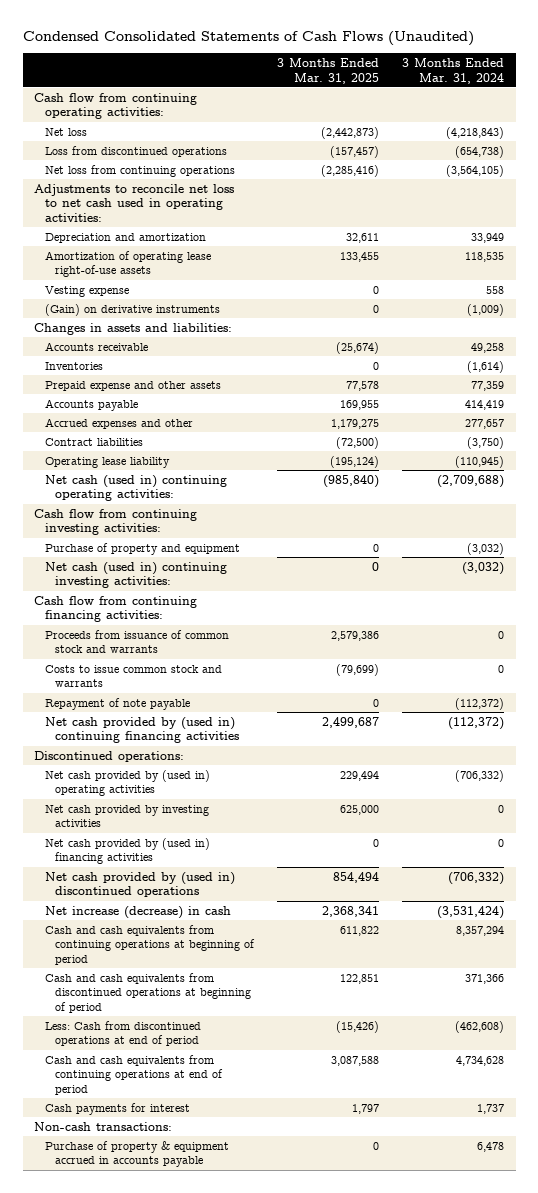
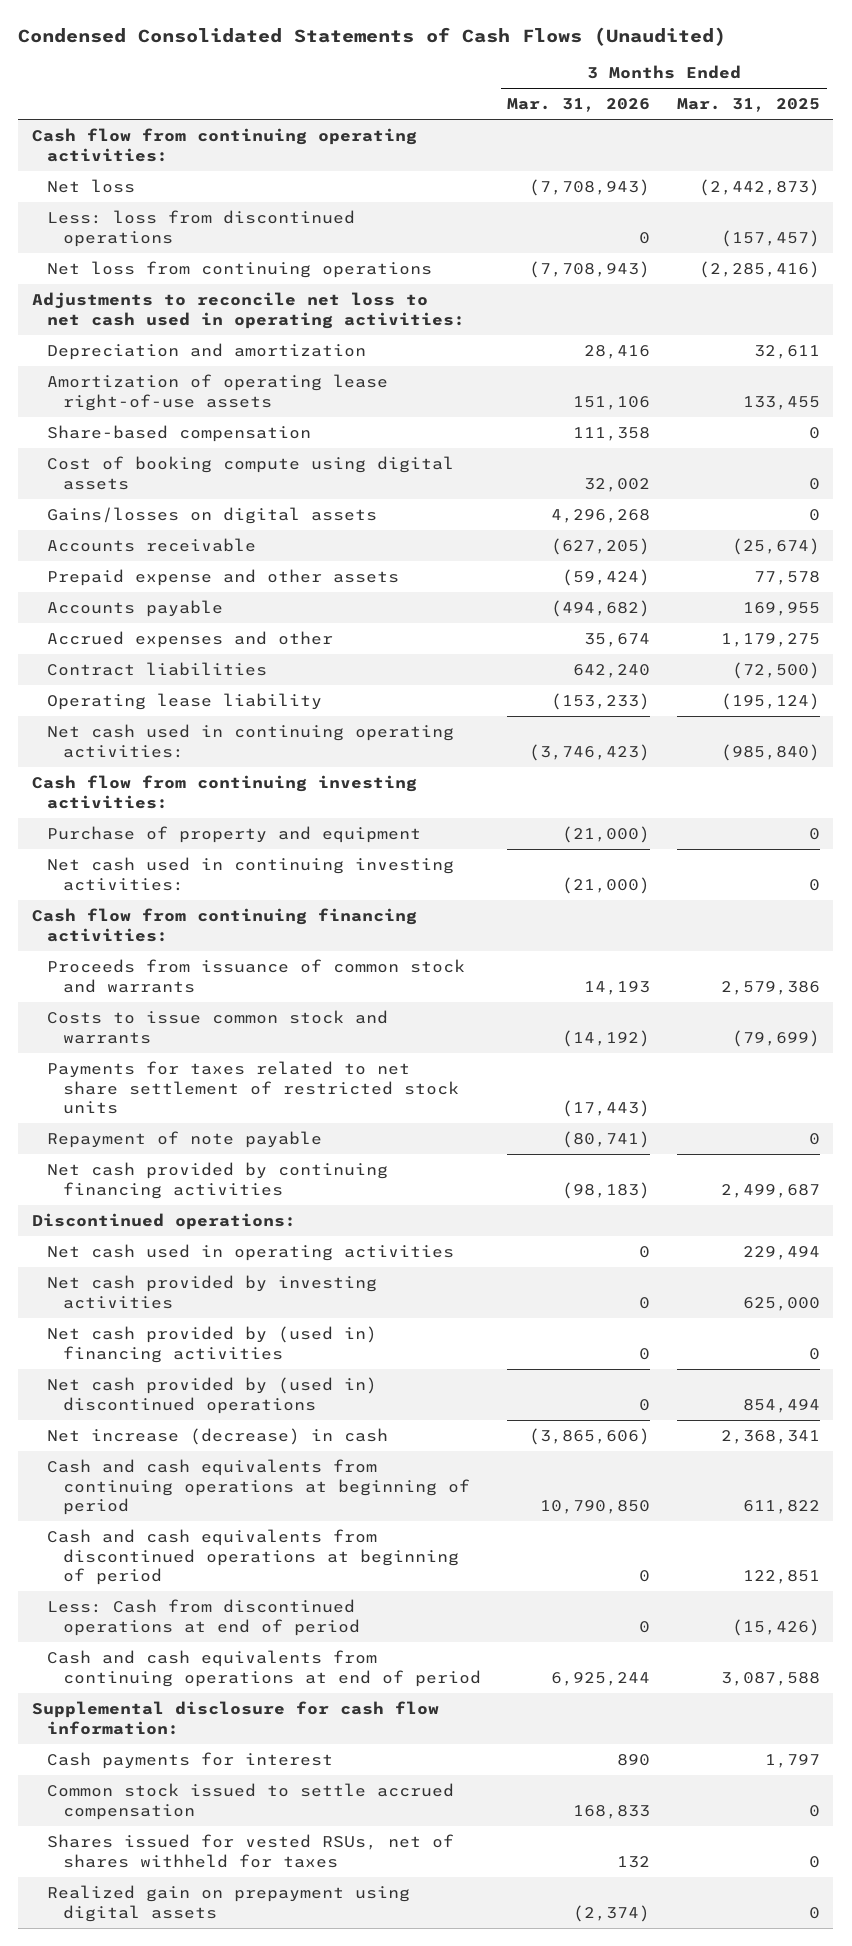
[401,57,504,84] 3 Months Ended Mar. 31, 2024 -> none
none -> [507,98,651,113] Mar. 31, 2026
[44,145,227,157] Loss from discontinued operations -> [47,209,356,247] Less: loss from discontinued operations
[44,303,220,316] (Gain) on derivative instruments -> none
[34,322,233,335] Changes in assets and liabilities: -> none
[44,285,129,297] Vesting expense -> [47,424,312,442] Share-based compensation
none -> [47,455,455,490] Cost of booking compute using digital assets
none -> [47,506,378,524] Gains/losses on digital assets
[44,361,103,370] Inventories -> none
[44,474,227,502] Net cash (used in) continuing operating activities: -> [47,723,455,758] Net cash used in continuing operating activities:
[44,561,227,589] Net cash (used in) continuing investing activities: -> [47,856,455,891] Net cash used in continuing investing activities:
none -> [47,1060,459,1115] Payments for taxes related to net share settlement of restricted stock units
[44,716,239,744] Net cash provided by (used in) continuing financing activities -> [47,1161,389,1199] Net cash provided by continuing financing activities
[44,769,210,797] Net cash provided by (used in) operating activities -> [47,1243,455,1261] Net cash used in operating activities
none -> [31,1700,439,1735] Supplemental disclosure for cash flow information:
[34,1121,173,1131] Non-cash transactions: -> none
[44,1140,229,1168] Purchase of property & equipment accrued in accounts payable -> none
none -> [47,1782,455,1820] Common stock issued to settle accrued compensation
none -> [47,1833,455,1868] Shares issued for vested RSUs, net of shares withheld for taxes
none -> [47,1884,411,1922] Realized gain on prepayment using digital assets

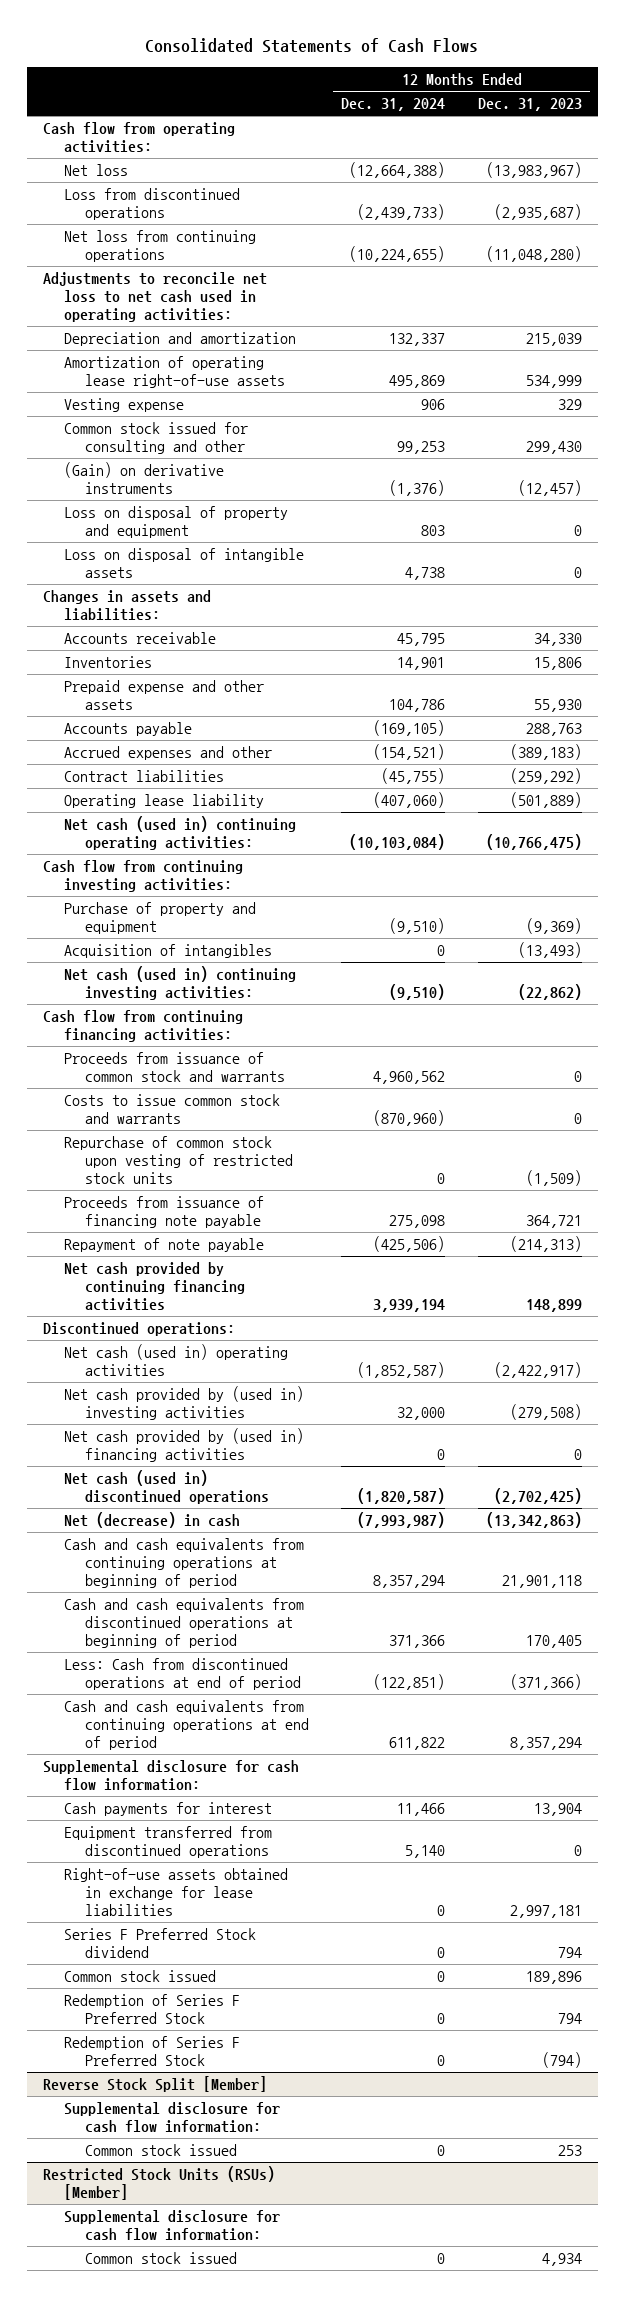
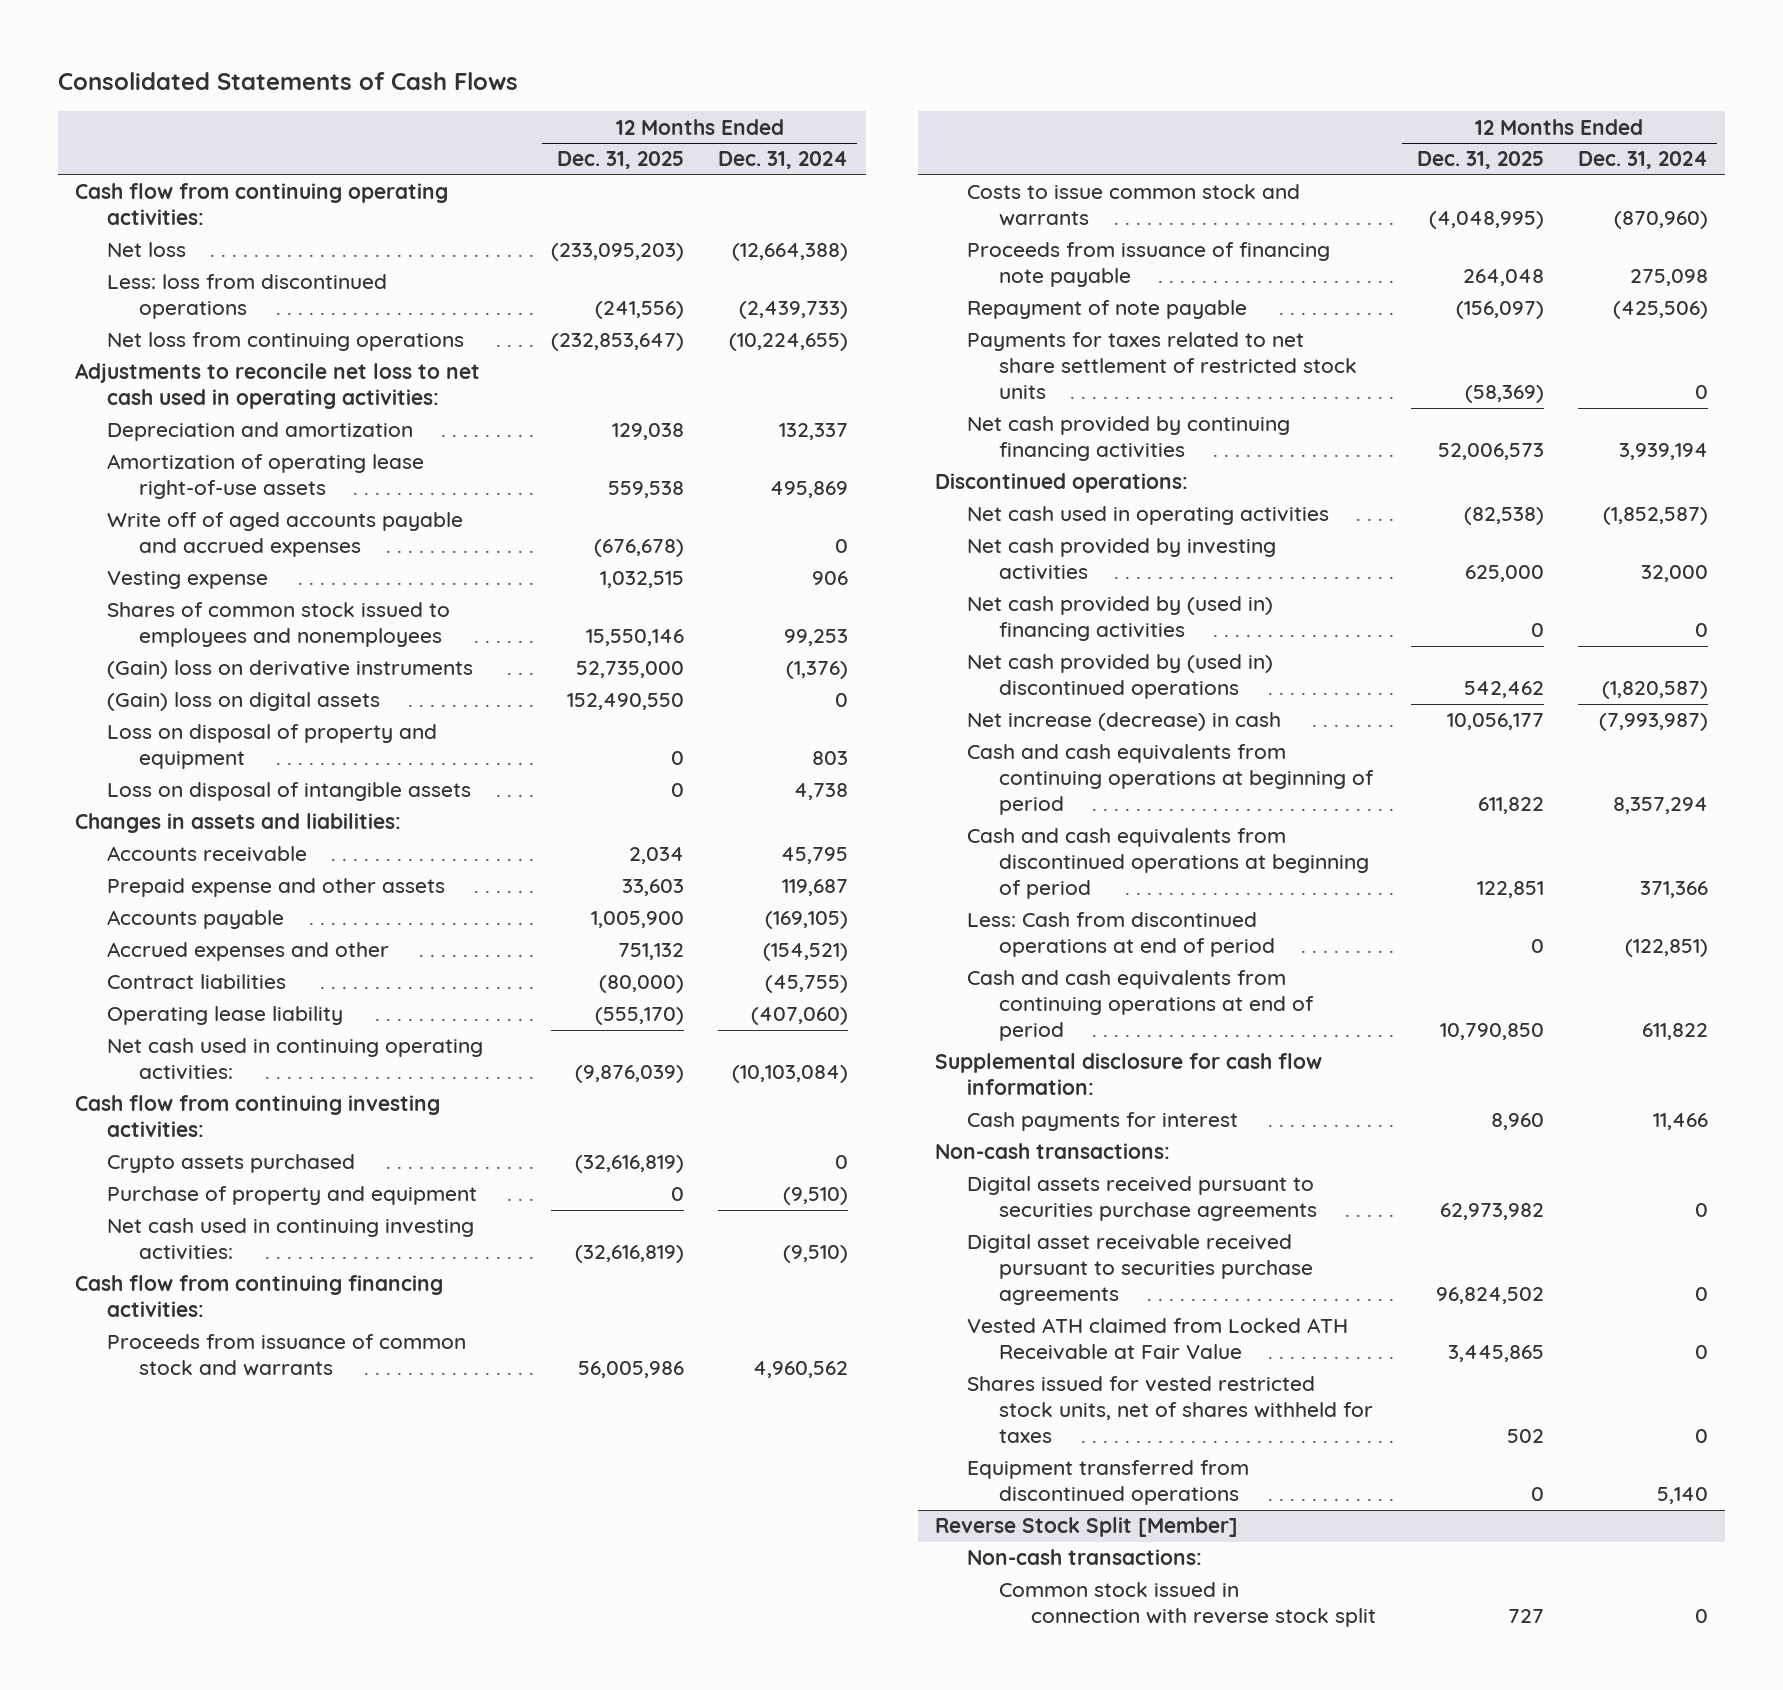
[477,98,582,112] Dec. 31, 2023 -> none
none -> [556,151,684,170] Dec. 31, 2025
[43,122,236,154] Cash flow from operating activities: -> [75,183,449,226] Cash flow from continuing operating activities:
[64,188,241,221] Loss from discontinued operations -> [107,274,388,320] Less: loss from discontinued operations
none -> [107,512,464,558] Write off of aged accounts payable and accrued expenses
[64,422,249,455] Common stock issued for consulting and other -> [107,602,451,648] Shares of common stock issued to employees and nonemployees
[64,462,225,495] (Gain) on derivative instruments -> [107,660,474,680] (Gain) loss on derivative instruments
none -> [107,692,381,712] (Gain) loss on digital assets
[64,656,153,669] Inventories -> none
[389,699,446,713] 104,786 -> [782,879,849,897] 119,687
[64,816,297,851] Net cash (used in) continuing operating activities: -> [107,1038,484,1081] Net cash used in continuing operating activities:
none -> [107,1154,356,1174] Crypto assets purchased
[64,944,273,959] Acquisition of intangibles -> none
[64,966,297,1001] Net cash (used in) continuing investing activities: -> [107,1218,475,1261] Net cash used in continuing investing activities:
[64,1136,294,1184] Repurchase of common stock upon vesting of restricted stock units -> none
none -> [967,332,1358,400] Payments for taxes related to net share settlement of restricted stock units
[64,1344,289,1377] Net cash (used in) operating activities -> [967,506,1330,526] Net cash used in operating activities
[64,1386,305,1421] Net cash provided by (used in) investing activities -> [967,538,1277,581] Net cash provided by investing activities
[64,1470,270,1505] Net cash (used in) discontinued operations -> [967,654,1274,700] Net cash provided by (used in) discontinued operations
[64,1512,241,1529] Net (decrease) in cash -> [967,712,1282,732] Net increase (decrease) in cash
none -> [935,1143,1171,1160] Non-cash transactions:
none -> [967,1176,1318,1222] Digital assets received pursuant to securities purchase agreements
none -> [967,1234,1314,1306] Digital asset receivable received pursuant to securities purchase agreements
none -> [967,1318,1349,1361] Vested ATH claimed from Locked ATH Receivable at Fair Value
none -> [967,1376,1374,1444] Shares issued for vested restricted stock units, net of shares withheld for taxes
[64,1868,289,1916] Right-of-use assets obtained in exchange for lease liabilities -> none
[64,1928,257,1959] Series F Preferred Stock dividend -> none
[64,1970,217,1983] Common stock issued -> none
[64,1994,241,2025] Redemption of Series F Preferred Stock -> none
[64,2036,241,2067] Redemption of Series F Preferred Stock -> none
[64,2102,281,2134] Supplemental disclosure for cash flow information: -> none
[43,2166,276,2201] Restricted Stock Units (RSUs) [Member] -> none
[64,2210,281,2242] Supplemental disclosure for cash flow information: -> none
[85,2252,238,2265] Common stock issued -> none
none -> [967,1549,1203,1566] Non-cash transactions:
[85,2144,238,2157] Common stock issued -> [999,1582,1377,1628] Common stock issued in connection with reverse stock split

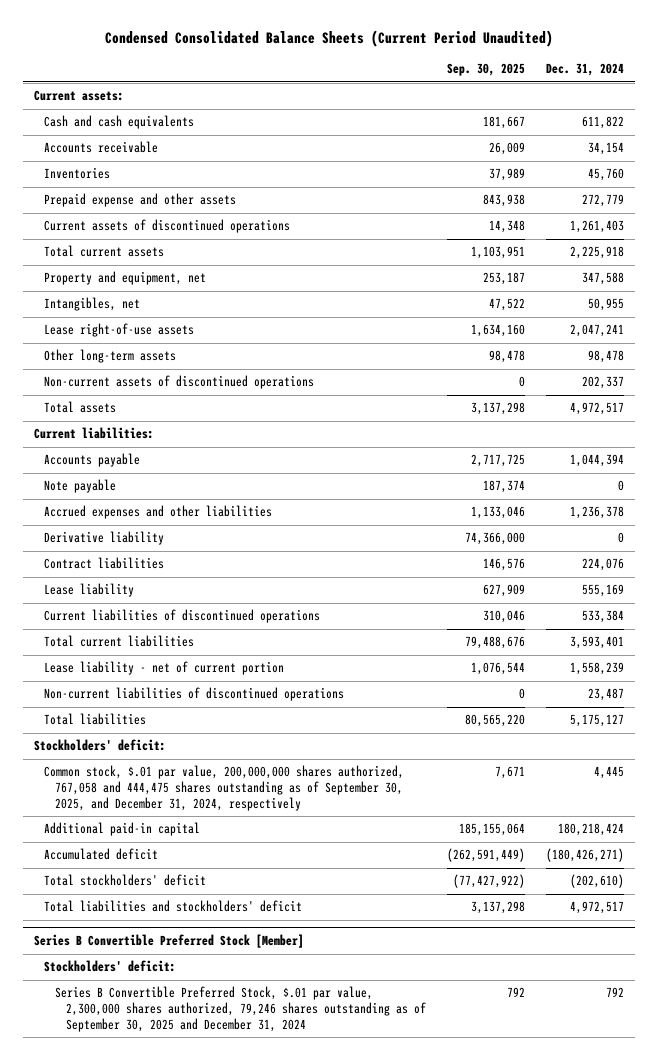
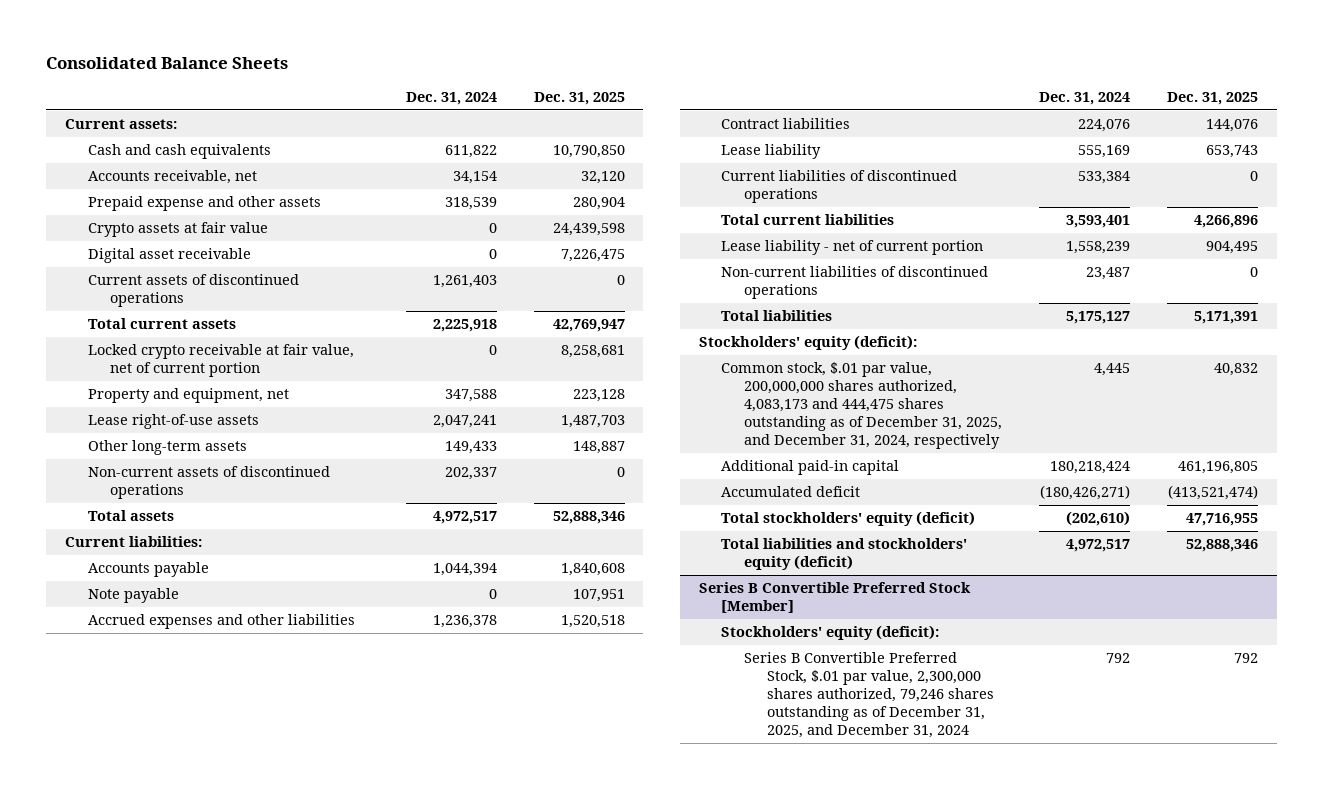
[104,30,553,48] Condensed Consolidated Balance Sheets (Current Period Unaudited) -> [46,57,289,70] Consolidated Balance Sheets
[447,63,526,77] Sep. 30, 2025 -> none
none -> [533,92,625,106] Dec. 31, 2025
[44,167,111,180] Inventories -> none
[44,141,159,154] Accounts receivable -> [87,170,257,185] Accounts receivable, net
[582,194,625,208] 272,779 -> [444,197,497,211] 318,539
none -> [87,222,268,238] Crypto assets at fair value
none -> [87,248,251,264] Digital asset receivable
none -> [87,344,354,378] Locked crypto receivable at fair value, net of current portion
[44,297,141,312] Intangibles, net -> none
[588,350,625,364] 98,478 -> [444,441,497,455] 149,433
[44,531,165,546] Derivative liability -> none
[33,739,166,752] Stockholders' deficit: -> [698,335,917,351] Stockholders' equity (deficit):
[44,765,405,811] Common stock, $.01 par value, 200,000,000 shares authorized, 767,058 and 444,475 shares outstanding as of September 30, 2025, and December 31, 2024, respectively -> [721,362,1003,450] Common stock, $.01 par value, 200,000,000 shares authorized, 4,083,173 and 444,475 shares outstanding as of December 31, 2025, and December 31, 2024, respectively
[44,874,207,887] Total stockholders' deficit -> [721,511,976,527] Total stockholders' equity (deficit)
[44,900,303,913] Total liabilities and stockholders' deficit -> [721,538,968,571] Total liabilities and stockholders' equity (deficit)
[44,960,177,973] Stockholders' deficit: -> [721,625,940,641] Stockholders' equity (deficit):
[55,986,426,1032] Series B Convertible Preferred Stock, $.01 par value, 2,300,000 shares authorized, 79,246 shares outstanding as of September 30, 2025 and December 31, 2024 -> [744,652,994,739] Series B Convertible Preferred Stock, $.01 par value, 2,300,000 shares authorized, 79,246 shares outstanding as of December 31, 2025, and December 31, 2024

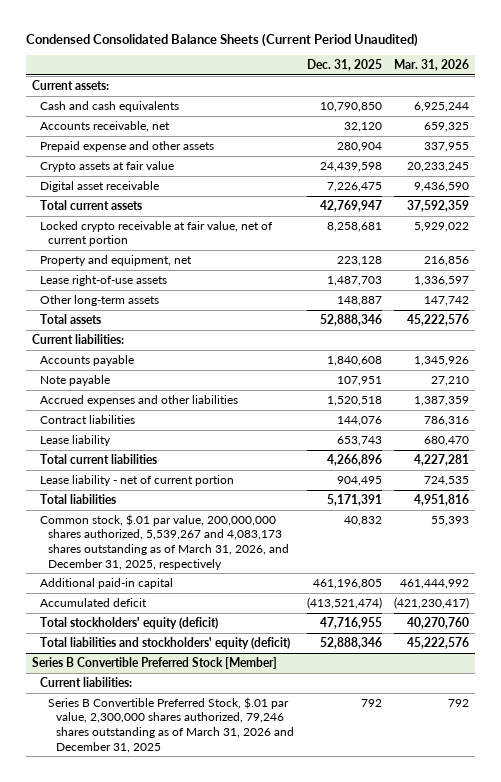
[46,57,289,70] Consolidated Balance Sheets -> [26,32,419,47] Condensed Consolidated Balance Sheets (Current Period Unaudited)
[405,92,497,106] Dec. 31, 2024 -> none
none -> [393,58,469,71] Mar. 31, 2026
[87,274,299,308] Current assets of discontinued operations -> none
[87,466,330,500] Non-current assets of discontinued operations -> none
[721,170,958,204] Current liabilities of discontinued operations -> none
[721,266,989,300] Non-current liabilities of discontinued operations -> none
[698,335,917,351] Stockholders' equity (deficit): -> none
[721,362,1003,450] Common stock, $.01 par value, 200,000,000 shares authorized, 4,083,173 and 444,475 shares outstanding as of December 31, 2025, and December 31, 2024, respectively -> [40,513,290,570] Common stock, $.01 par value, 200,000,000 shares authorized, 5,539,267 and 4,083,173 shares outstanding as of March 31, 2026, and December 31, 2025, respectively
[721,625,940,641] Stockholders' equity (deficit): -> none
none -> [40,676,133,687] Current liabilities:
[744,652,994,739] Series B Convertible Preferred Stock, $.01 par value, 2,300,000 shares authorized, 79,246 shares outstanding as of December 31, 2025, and December 31, 2024 -> [48,696,295,753] Series B Convertible Preferred Stock, $.01 par value, 2,300,000 shares authorized, 79,246 shares outstanding as of March 31, 2026 and December 31, 2025

